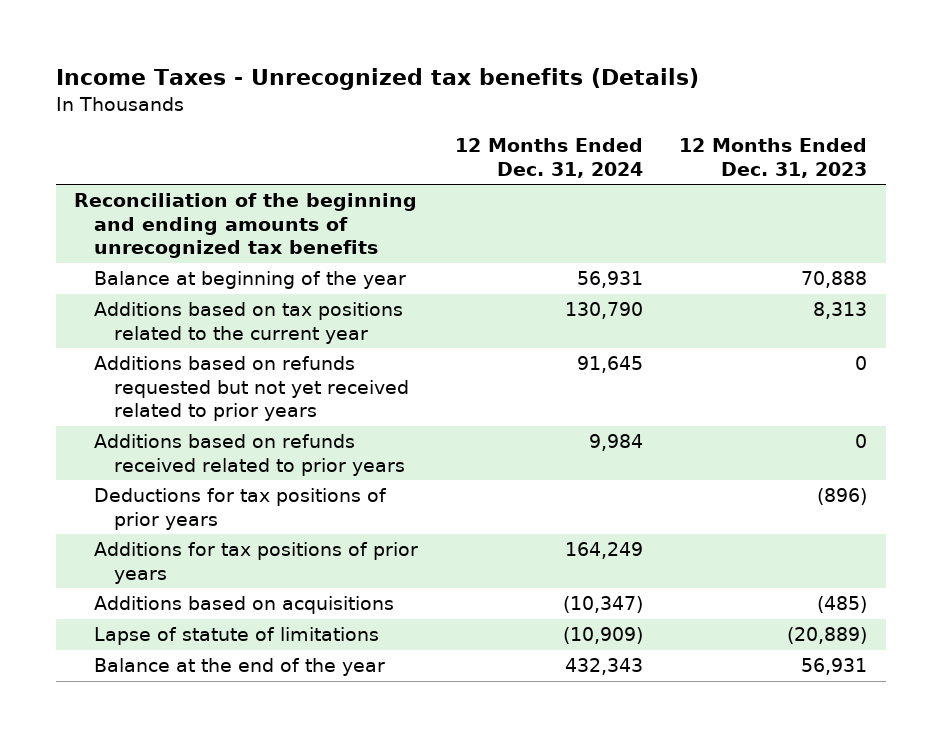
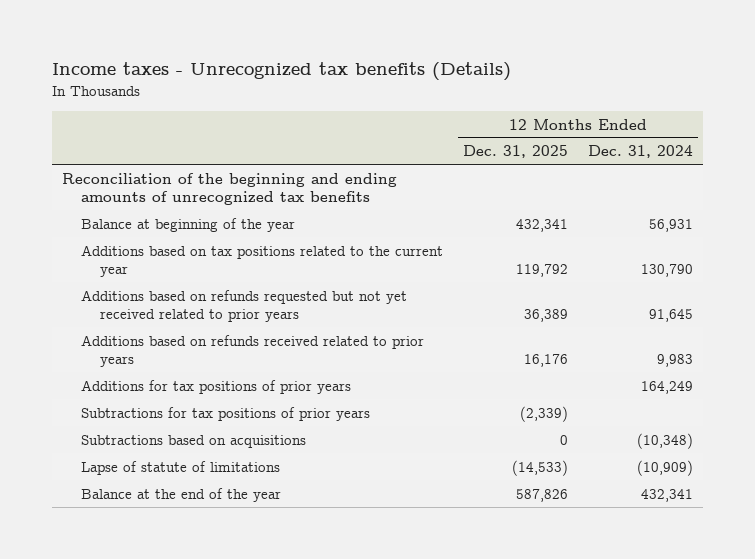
[55,68,699,91] Income Taxes - Unrecognized tax benefits (Details) -> [51,62,511,82] Income taxes - Unrecognized tax benefits (Details)
[679,138,868,178] 12 Months Ended Dec. 31, 2023 -> none
none -> [462,145,568,159] Dec. 31, 2025
[94,488,388,530] Deductions for tax positions of prior years -> none
[588,434,643,452] 9,984 -> [656,353,693,367] 9,983
none -> [81,406,371,421] Subtractions for tax positions of prior years
[94,596,395,615] Additions based on acquisitions -> [81,434,307,448] Subtractions based on acquisitions
[562,596,643,614] (10,347) -> [636,432,693,449] (10,348)
[564,658,643,676] 432,343 -> [640,488,693,502] 432,341

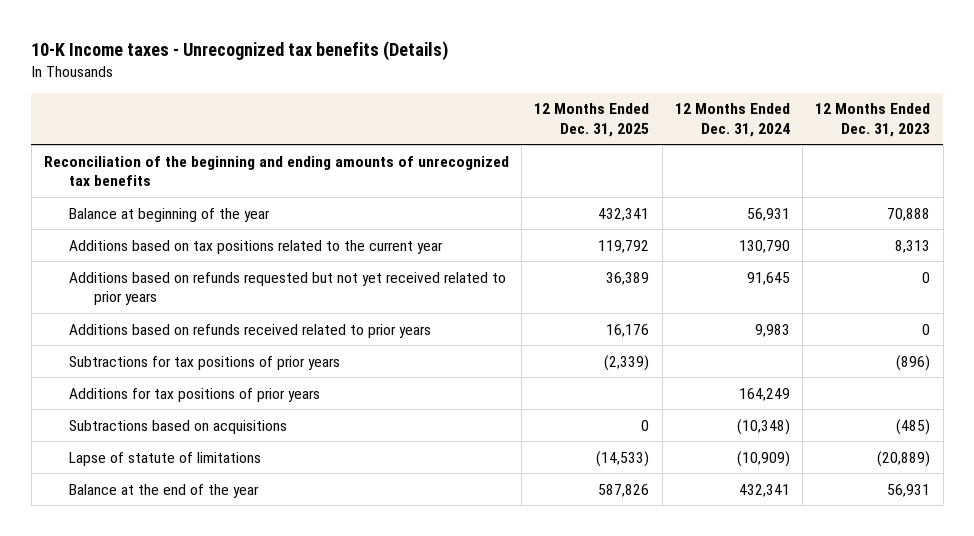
[51,62,511,82] Income taxes - Unrecognized tax benefits (Details) -> [31,40,449,61] 10-K Income taxes - Unrecognized tax benefits (Details)
none -> [815,103,931,137] 12 Months Ended Dec. 31, 2023
[81,379,352,394] Additions for tax positions of prior years -> [68,387,320,402] Additions for tax positions of prior years

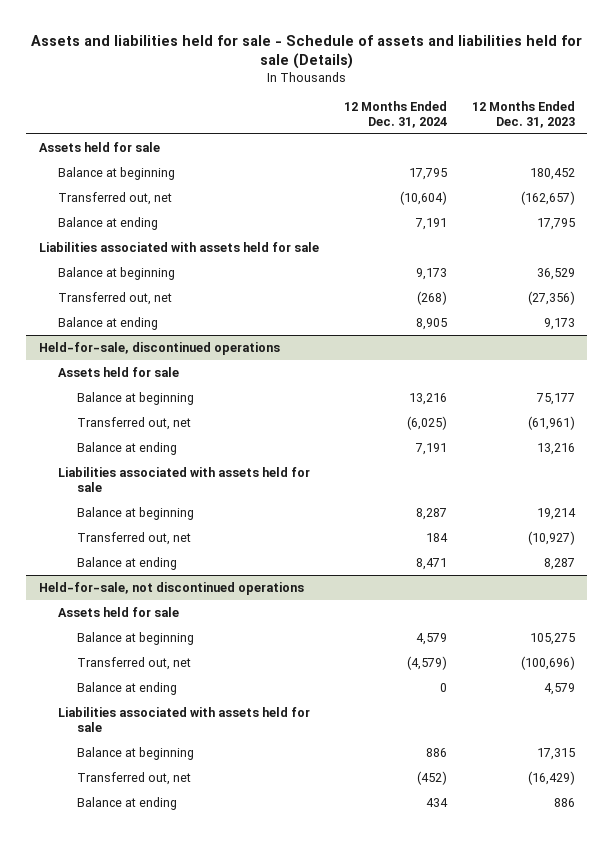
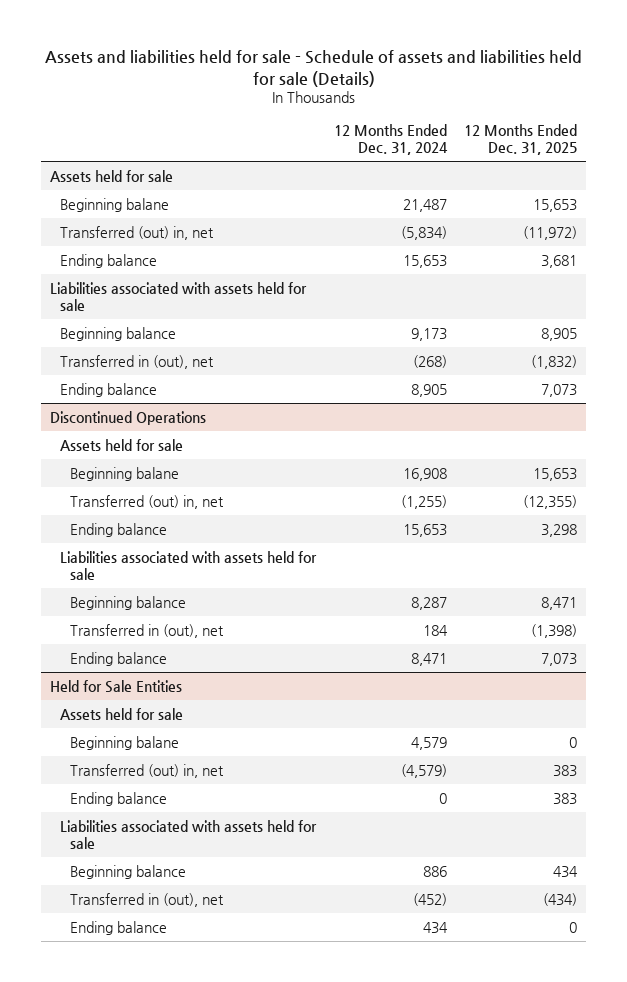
[471,100,575,129] 12 Months Ended Dec. 31, 2023 -> none
none -> [464,123,578,156] 12 Months Ended Dec. 31, 2025
[58,166,176,180] Balance at beginning -> [59,197,169,212] Beginning balane
[408,167,447,180] 17,795 -> [402,198,447,212] 21,487
[58,191,173,205] Transferred out, net -> [59,225,214,240] Transferred (out) in, net
[399,190,447,205] (10,604) -> [400,225,447,240] (5,834)
[58,216,159,230] Balance at ending -> [59,253,157,268] Ending balance
[414,217,447,230] 7,191 -> [402,254,447,268] 15,653
[58,266,176,280] Balance at beginning -> [59,326,176,341] Beginning balance
[58,291,173,305] Transferred out, net -> [59,354,214,369] Transferred in (out), net
[58,316,159,330] Balance at ending -> [59,382,157,397] Ending balance
[38,341,280,355] Held-for-sale, discontinued operations -> [49,410,206,425] Discontinued Operations
[77,391,195,405] Balance at beginning -> [69,466,179,481] Beginning balane
[408,392,447,405] 13,216 -> [402,467,447,481] 16,908
[77,416,192,430] Transferred out, net -> [69,494,224,509] Transferred (out) in, net
[406,415,447,430] (6,025) -> [400,494,447,509] (1,255)
[77,441,178,455] Balance at ending -> [69,522,167,537] Ending balance
[414,442,447,455] 7,191 -> [402,523,447,537] 15,653
[77,506,195,520] Balance at beginning -> [69,595,186,610] Beginning balance
[77,531,192,545] Transferred out, net -> [69,623,224,638] Transferred in (out), net
[77,556,178,570] Balance at ending -> [69,651,167,666] Ending balance
[38,581,304,595] Held-for-sale, not discontinued operations -> [49,679,182,693] Held for Sale Entities
[77,631,195,645] Balance at beginning -> [69,735,179,750] Beginning balane
[77,656,192,670] Transferred out, net -> [69,763,224,778] Transferred (out) in, net
[77,681,178,695] Balance at ending -> [69,791,167,806] Ending balance
[77,746,195,760] Balance at beginning -> [69,864,186,879] Beginning balance
[77,771,192,785] Transferred out, net -> [69,892,224,907] Transferred in (out), net
[77,796,178,810] Balance at ending -> [69,920,167,935] Ending balance

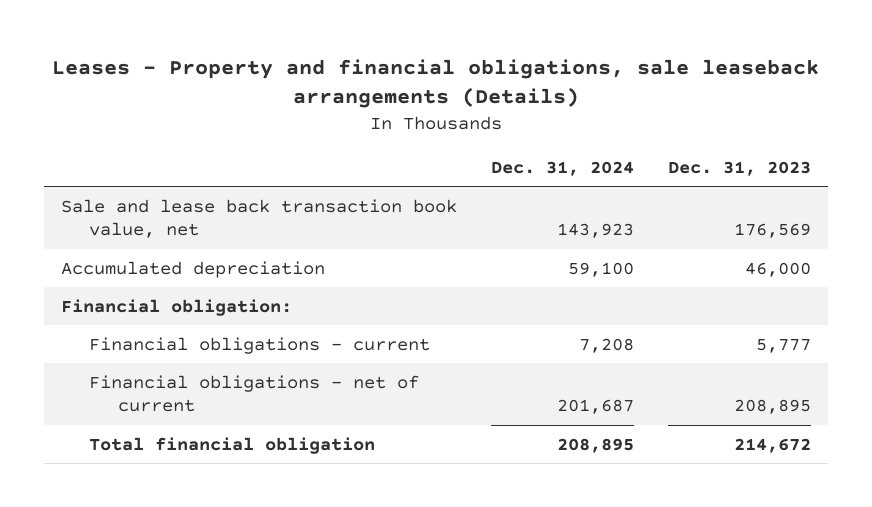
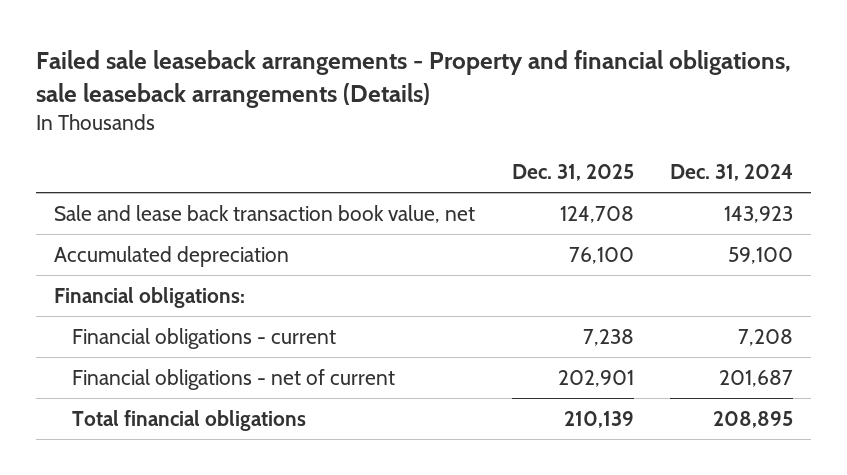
[52,58,820,109] Leases - Property and financial obligations, sale leaseback arrangements (Details) -> [36,50,792,108] Failed sale leaseback arrangements - Property and financial obligations, sale leaseback arrangements (Details)
[668,160,812,176] Dec. 31, 2023 -> none
none -> [511,164,634,182] Dec. 31, 2025
[61,298,293,316] Financial obligation: -> [54,286,246,308] Financial obligations:
[89,436,376,454] Total financial obligation -> [71,409,306,431] Total financial obligations

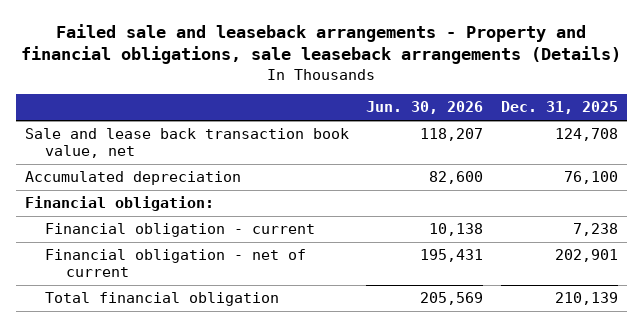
[36,50,792,108] Failed sale leaseback arrangements - Property and financial obligations, sale leaseback arrangements (Details) -> [21,24,622,65] Failed sale and leaseback arrangements - Property and financial obligations, sale leaseback arrangements (Details)
[669,164,793,182] Dec. 31, 2024 -> none
none -> [366,101,484,115] Jun. 30, 2026
[54,286,246,308] Financial obligations: -> [24,196,214,212] Financial obligation:
[71,327,336,349] Financial obligations - current -> [45,223,316,238] Financial obligation - current
[71,368,395,390] Financial obligations - net of current -> [45,249,307,277] Financial obligation - net of current
[71,409,306,431] Total financial obligations -> [45,292,280,307] Total financial obligation

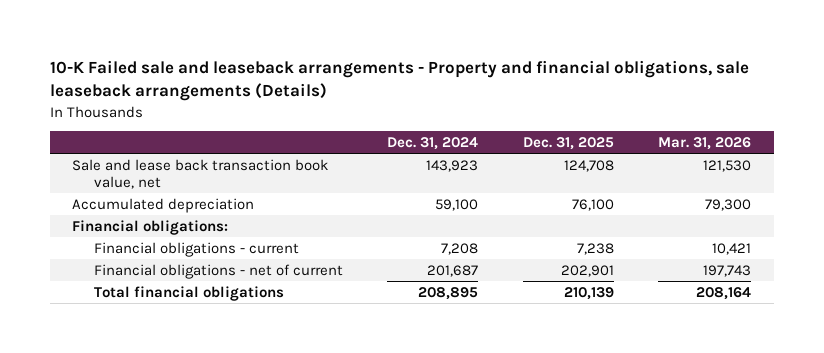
[21,24,622,65] Failed sale and leaseback arrangements - Property and financial obligations, sale leaseback arrangements (Details) -> [49,60,749,102] 10-K Failed sale and leaseback arrangements - Property and financial obligations, sale leaseback arrangements (Details)
[366,101,484,115] Jun. 30, 2026 -> none
none -> [387,137,479,151] Dec. 31, 2024
none -> [658,137,752,151] Mar. 31, 2026
[24,196,214,212] Financial obligation: -> [72,219,229,235] Financial obligations:
[45,223,316,238] Financial obligation - current -> [93,241,299,257] Financial obligations - current
[45,249,307,277] Financial obligation - net of current -> [93,263,343,279] Financial obligations - net of current
[45,292,280,307] Total financial obligation -> [93,285,284,301] Total financial obligations

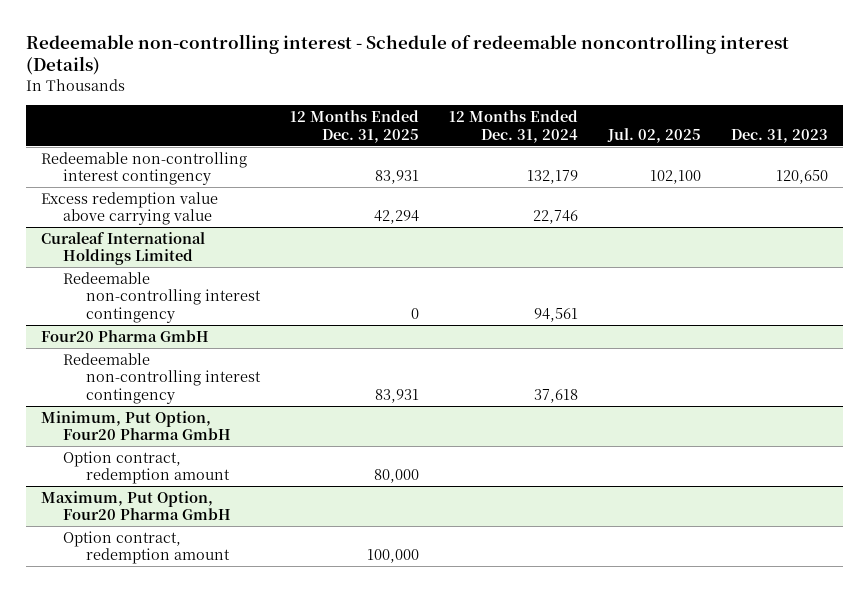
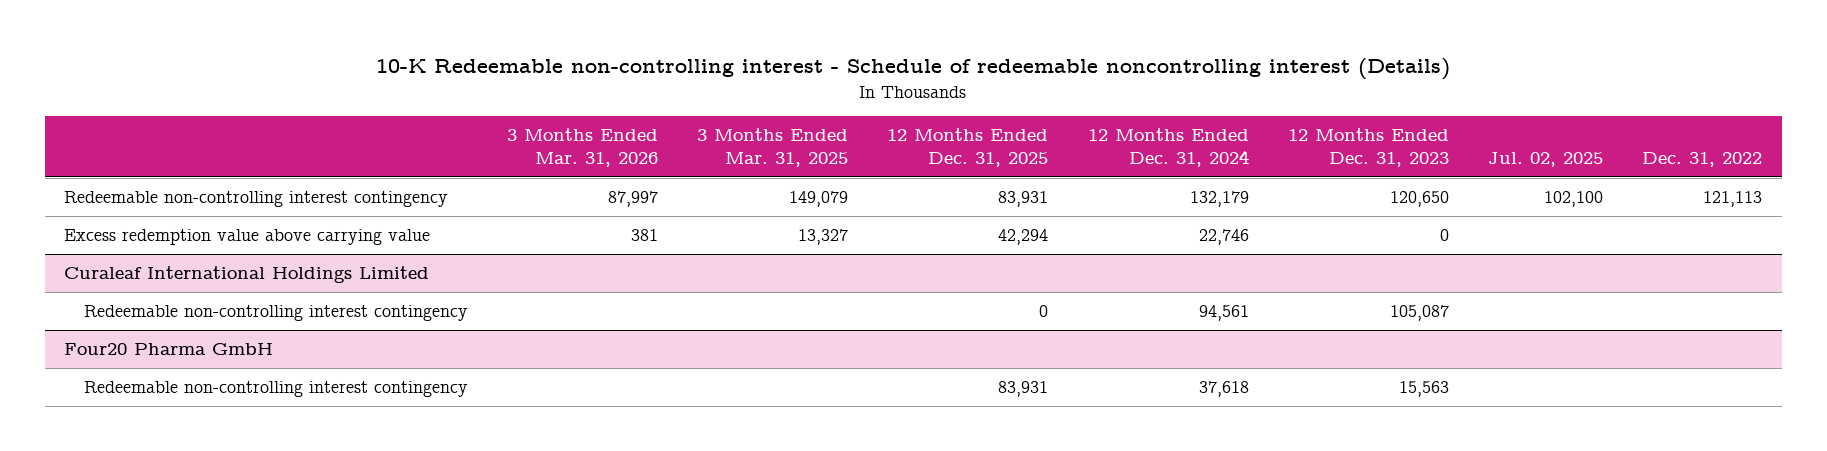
[25,33,789,76] Redeemable non-controlling interest - Schedule of redeemable noncontrolling interest (Details) -> [376,58,1451,81] 10-K Redeemable non-controlling interest - Schedule of redeemable noncontrolling interest (Details)
[730,128,828,143] Dec. 31, 2023 -> none
none -> [506,127,658,168] 3 Months Ended Mar. 31, 2026
none -> [697,127,849,168] 3 Months Ended Mar. 31, 2025
none -> [1287,127,1449,168] 12 Months Ended Dec. 31, 2023
none -> [1642,152,1763,168] Dec. 31, 2022
[40,410,232,441] Minimum, Put Option, Four20 Pharma GmbH -> none
[63,450,231,485] Option contract, redemption amount -> none
[40,490,232,521] Maximum, Put Option, Four20 Pharma GmbH -> none
[63,530,231,565] Option contract, redemption amount -> none

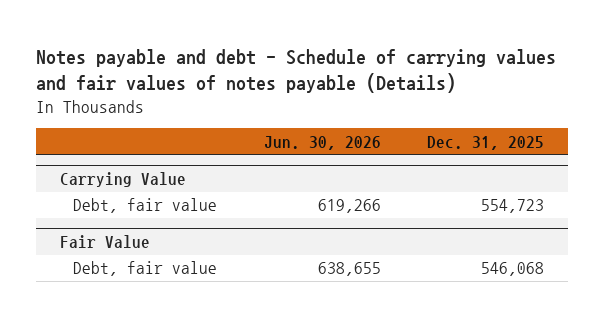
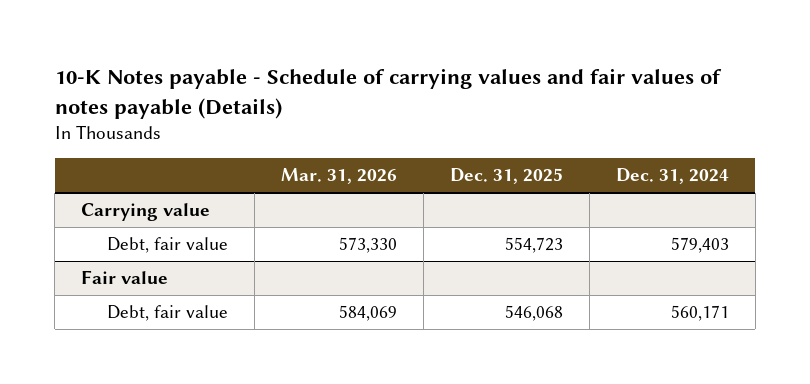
[36,48,557,93] Notes payable and debt - Schedule of carrying values and fair values of notes payable (Details) -> [54,68,722,119] 10-K Notes payable - Schedule of carrying values and fair values of notes payable (Details)
[263,135,381,150] Jun. 30, 2026 -> none
none -> [281,168,398,185] Mar. 31, 2026
none -> [615,168,729,185] Dec. 31, 2024
[59,172,186,188] Carrying Value -> [80,203,210,222] Carrying value
[59,235,150,249] Fair Value -> [80,270,168,285] Fair value

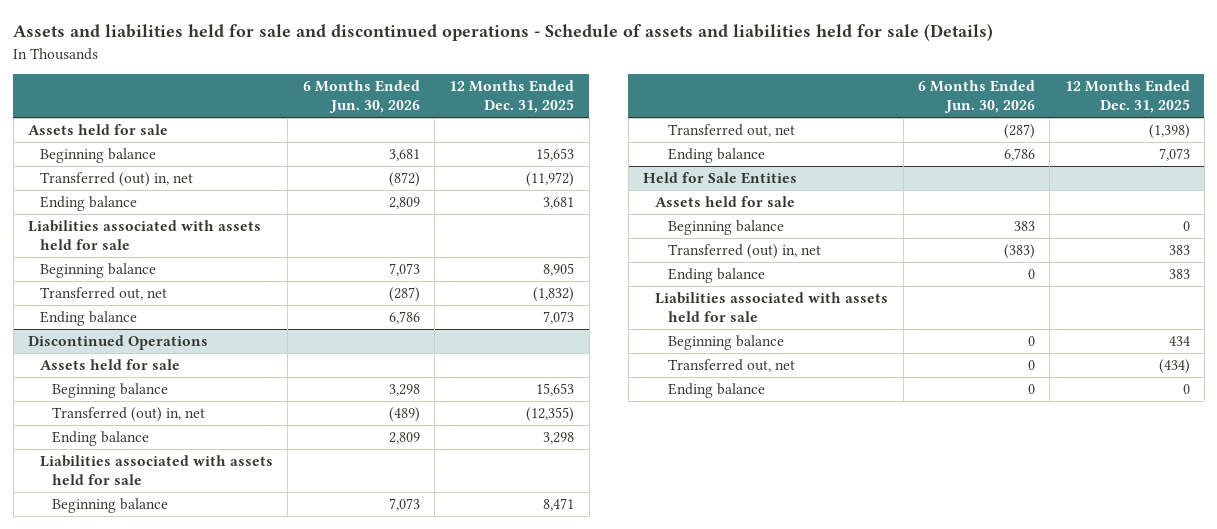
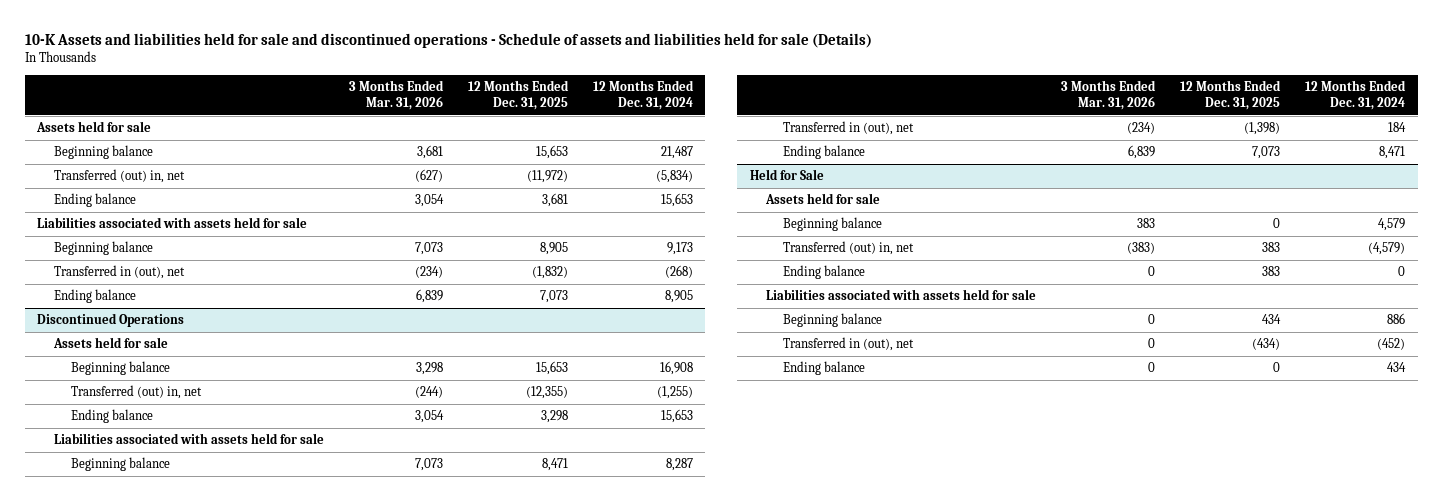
[13,24,994,42] Assets and liabilities held for sale and discontinued operations - Schedule of assets and liabilities held for sale (Details) -> [24,32,872,48] 10-K Assets and liabilities held for sale and discontinued operations - Schedule of assets and liabilities held for sale (Details)
[302,80,420,114] 6 Months Ended Jun. 30, 2026 -> none
none -> [348,80,444,111] 3 Months Ended Mar. 31, 2026
none -> [592,80,694,111] 12 Months Ended Dec. 31, 2024
[40,287,168,301] Transferred out, net -> [53,265,185,280] Transferred in (out), net
[667,124,795,138] Transferred out, net -> [783,121,915,136] Transferred in (out), net
[643,172,798,185] Held for Sale Entities -> [749,169,824,181] Held for Sale
[667,359,795,373] Transferred out, net -> [783,337,915,352] Transferred in (out), net

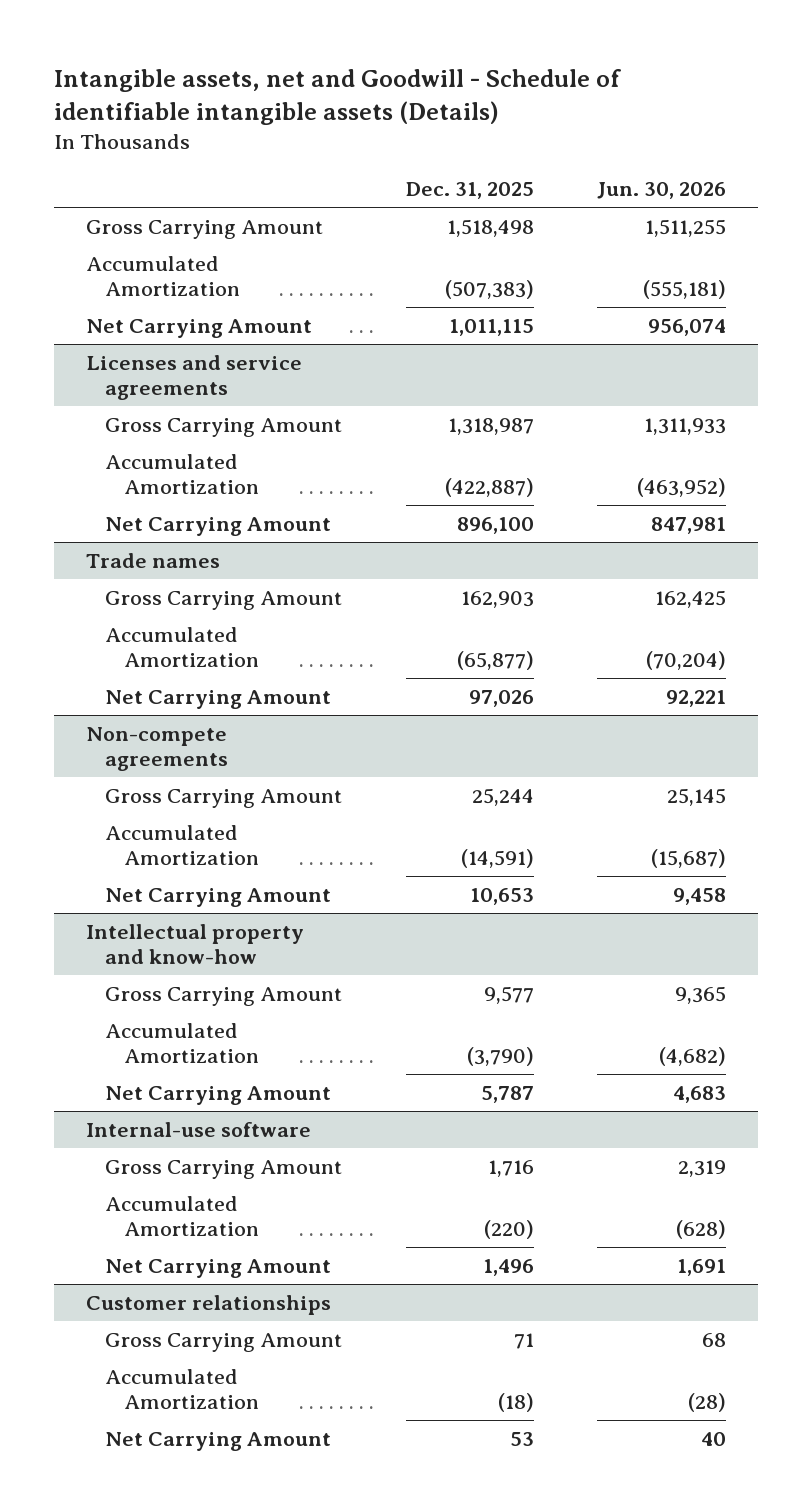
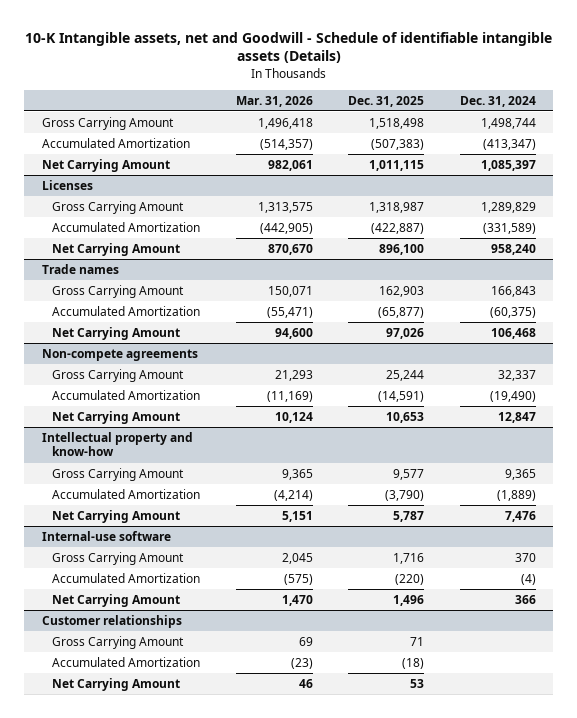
[54,69,622,126] Intangible assets, net and Goodwill - Schedule of identifiable intangible assets (Details) -> [24,31,552,64] 10-K Intangible assets, net and Goodwill - Schedule of identifiable intangible assets (Details)
[597,182,727,200] Jun. 30, 2026 -> none
none -> [235,95,313,107] Mar. 31, 2026
none -> [459,95,536,107] Dec. 31, 2024
[85,354,302,400] Licenses and service agreements -> [41,179,93,190] Licenses

